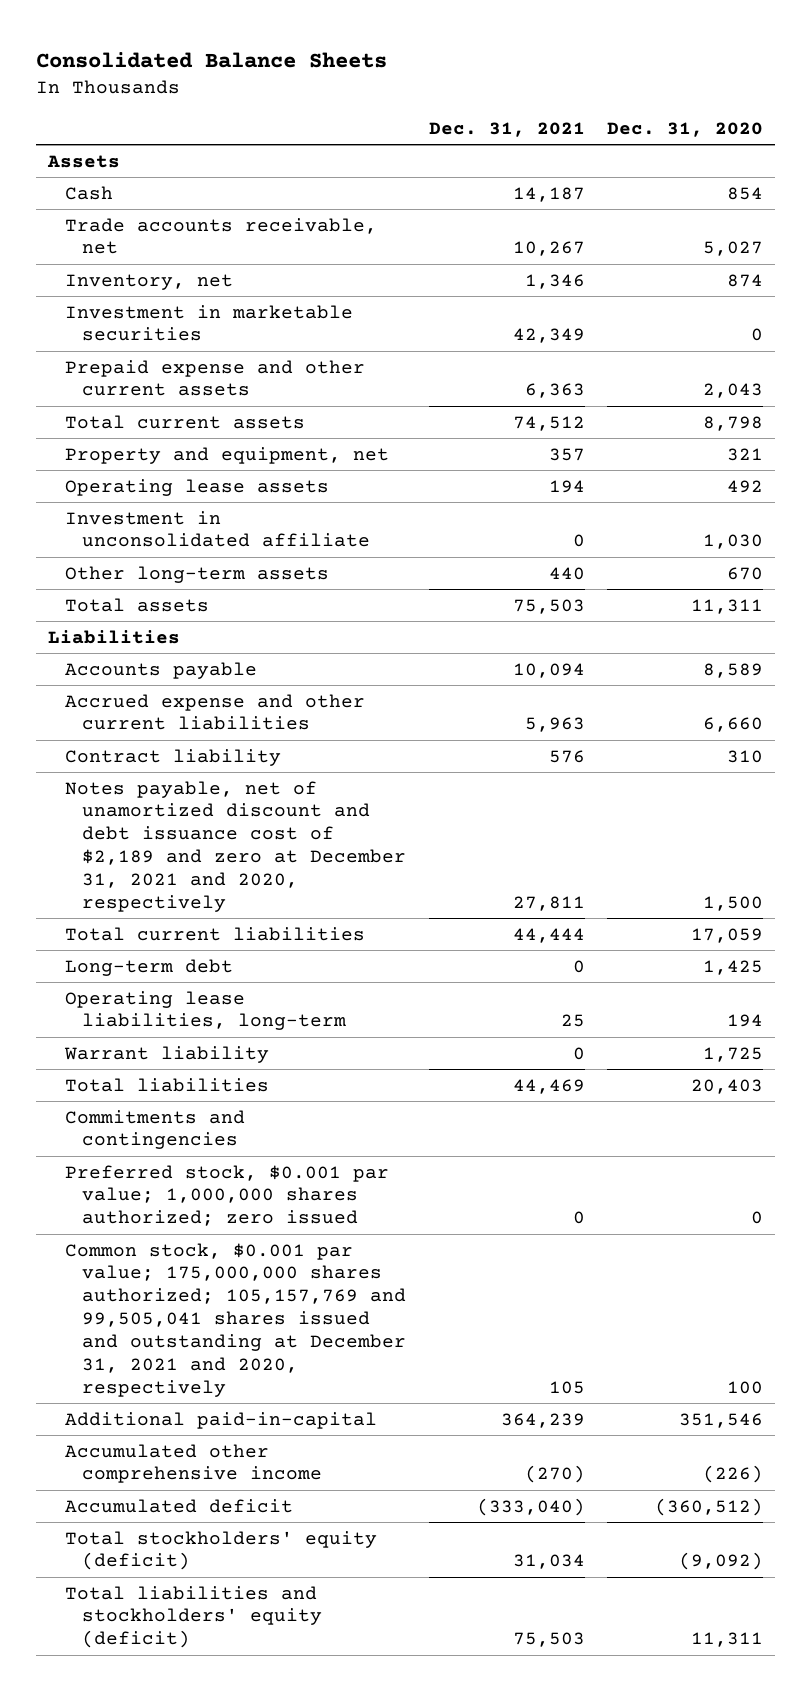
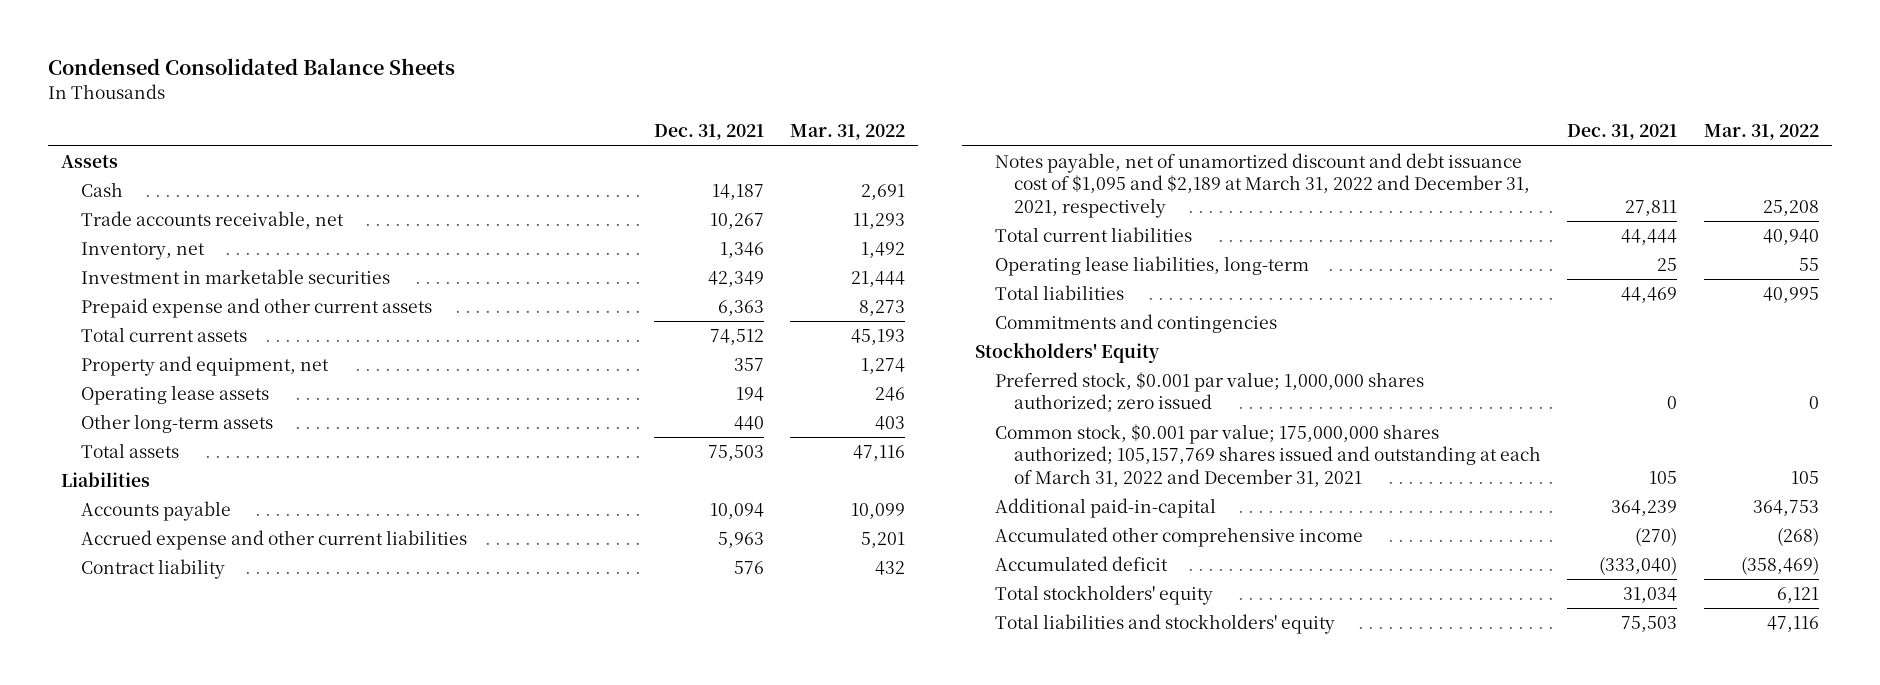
[36,51,388,68] Consolidated Balance Sheets -> [48,58,456,76] Condensed Consolidated Balance Sheets
[607,121,764,137] Dec. 31, 2020 -> none
none -> [789,124,905,141] Mar. 31, 2022
[64,510,371,548] Investment in unconsolidated affiliate -> none
[64,780,407,912] Notes payable, net of unamortized discount and debt issuance cost of $2,189 and zero at December 31, 2021 and 2020, respectively -> [994,152,1531,218] Notes payable, net of unamortized discount and debt issuance cost of $1,095 and $2,189 at March 31, 2022 and December 31, 2021, respectively
[64,958,233,976] Long-term debt -> none
[63,1045,269,1063] Warrant liability -> none
none -> [974,341,1160,363] Stockholders' Equity
[64,1242,407,1397] Common stock, $0.001 par value; 175,000,000 shares authorized; 105,157,769 and 99,505,041 shares issued and outstanding at December 31, 2021 and 2020, respectively -> [994,423,1542,487] Common stock, $0.001 par value; 175,000,000 shares authorized; 105,157,769 shares issued and outstanding at each of March 31, 2022 and December 31, 2021
[64,1530,377,1571] Total stockholders' equity (deficit) -> [994,584,1213,605] Total stockholders' equity
[64,1585,323,1649] Total liabilities and stockholders' equity (deficit) -> [994,613,1335,634] Total liabilities and stockholders' equity

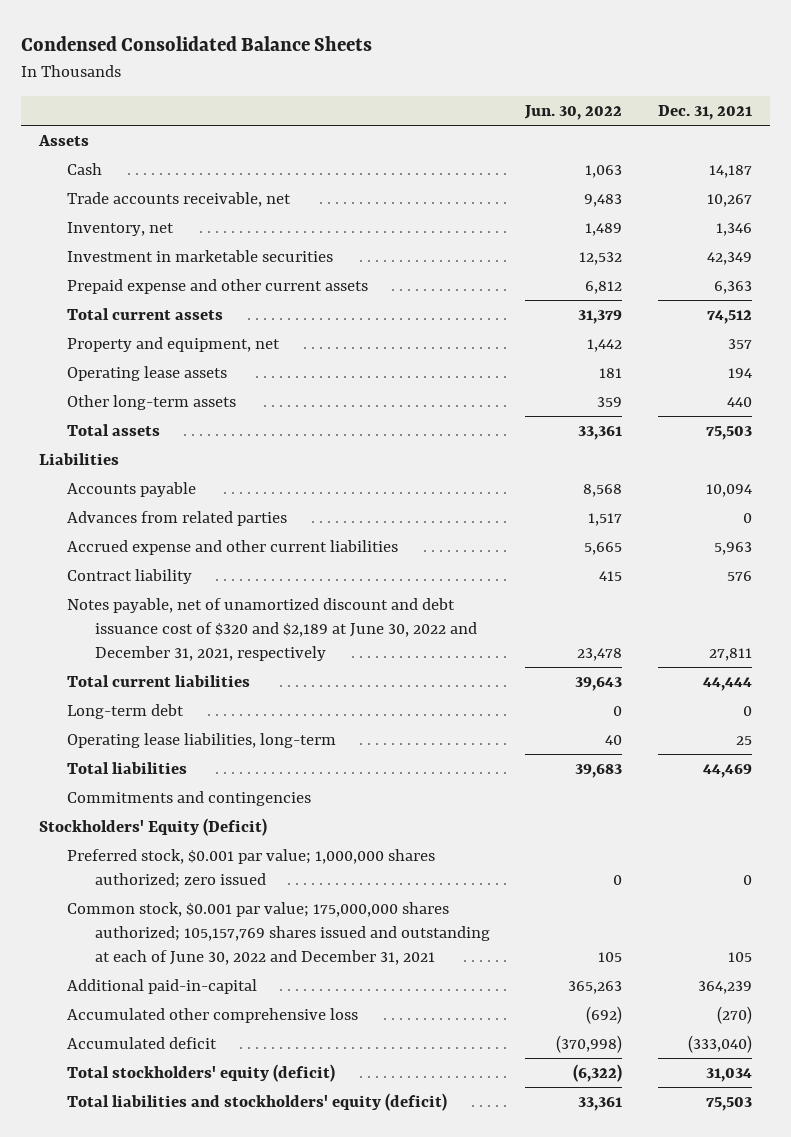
[789,124,905,141] Mar. 31, 2022 -> none
none -> [524,105,623,121] Jun. 30, 2022
none -> [66,510,287,526] Advances from related parties
[994,152,1531,218] Notes payable, net of unamortized discount and debt issuance cost of $1,095 and $2,189 at March 31, 2022 and December 31, 2021, respectively -> [66,597,477,662] Notes payable, net of unamortized discount and debt issuance cost of $320 and $2,189 at June 30, 2022 and December 31, 2021, respectively
none -> [66,703,184,719] Long-term debt
[974,341,1160,363] Stockholders' Equity -> [38,817,267,836] Stockholders' Equity (Deficit)
[994,423,1542,487] Common stock, $0.001 par value; 175,000,000 shares authorized; 105,157,769 shares issued and outstanding at each of March 31, 2022 and December 31, 2021 -> [66,901,490,966] Common stock, $0.001 par value; 175,000,000 shares authorized; 105,157,769 shares issued and outstanding at each of June 30, 2022 and December 31, 2021
[994,526,1363,547] Accumulated other comprehensive income -> [66,1007,358,1023] Accumulated other comprehensive loss
[994,584,1213,605] Total stockholders' equity -> [66,1063,335,1082] Total stockholders' equity (deficit)
[994,613,1335,634] Total liabilities and stockholders' equity -> [66,1092,447,1111] Total liabilities and stockholders' equity (deficit)

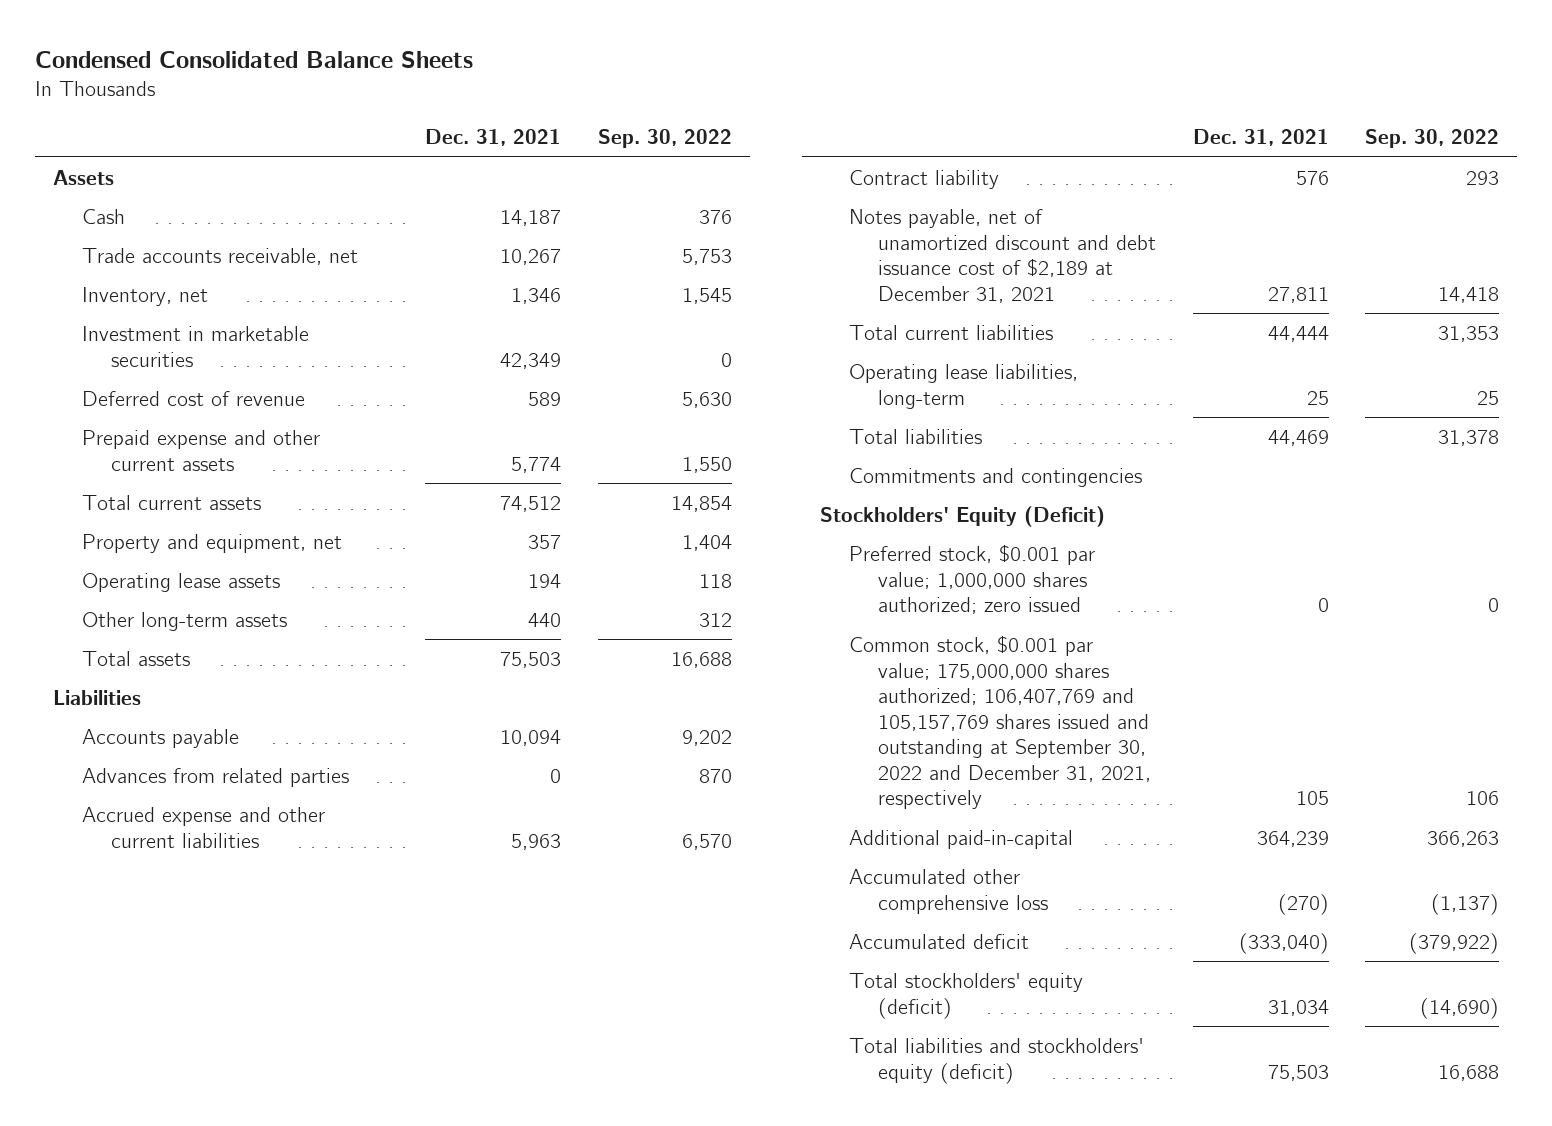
[524,105,623,121] Jun. 30, 2022 -> none
none -> [597,129,732,149] Sep. 30, 2022
none -> [82,390,306,406] Deferred cost of revenue
[713,280,752,294] 6,363 -> [511,456,562,473] 5,774
[66,597,477,662] Notes payable, net of unamortized discount and debt issuance cost of $320 and $2,189 at June 30, 2022 and December 31, 2021, respectively -> [849,208,1157,303] Notes payable, net of unamortized discount and debt issuance cost of $2,189 at December 31, 2021
[66,703,184,719] Long-term debt -> none
[66,901,490,966] Common stock, $0.001 par value; 175,000,000 shares authorized; 105,157,769 shares issued and outstanding at each of June 30, 2022 and December 31, 2021 -> [849,634,1152,810] Common stock, $0.001 par value; 175,000,000 shares authorized; 106,407,769 and 105,157,769 shares issued and outstanding at September 30, 2022 and December 31, 2021, respectively

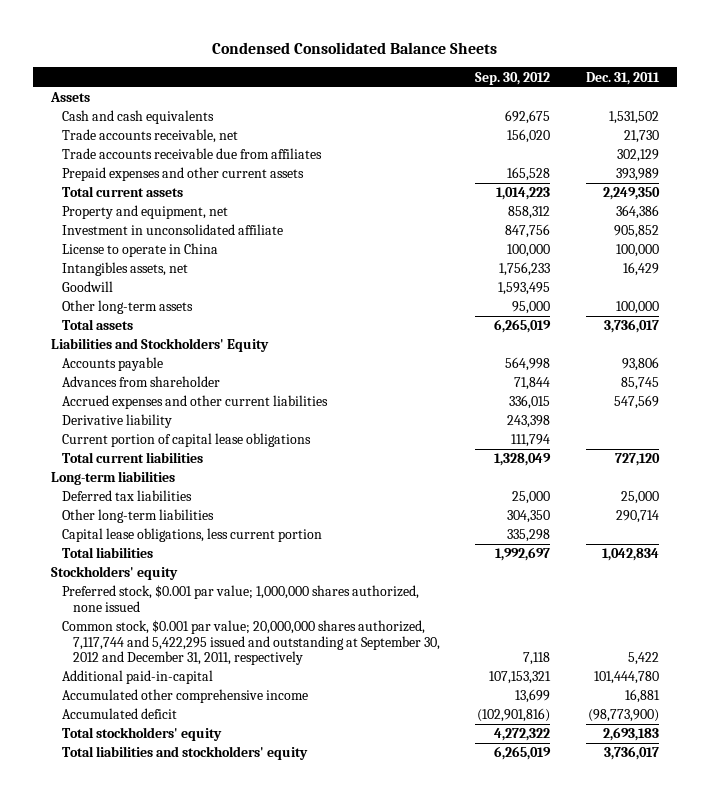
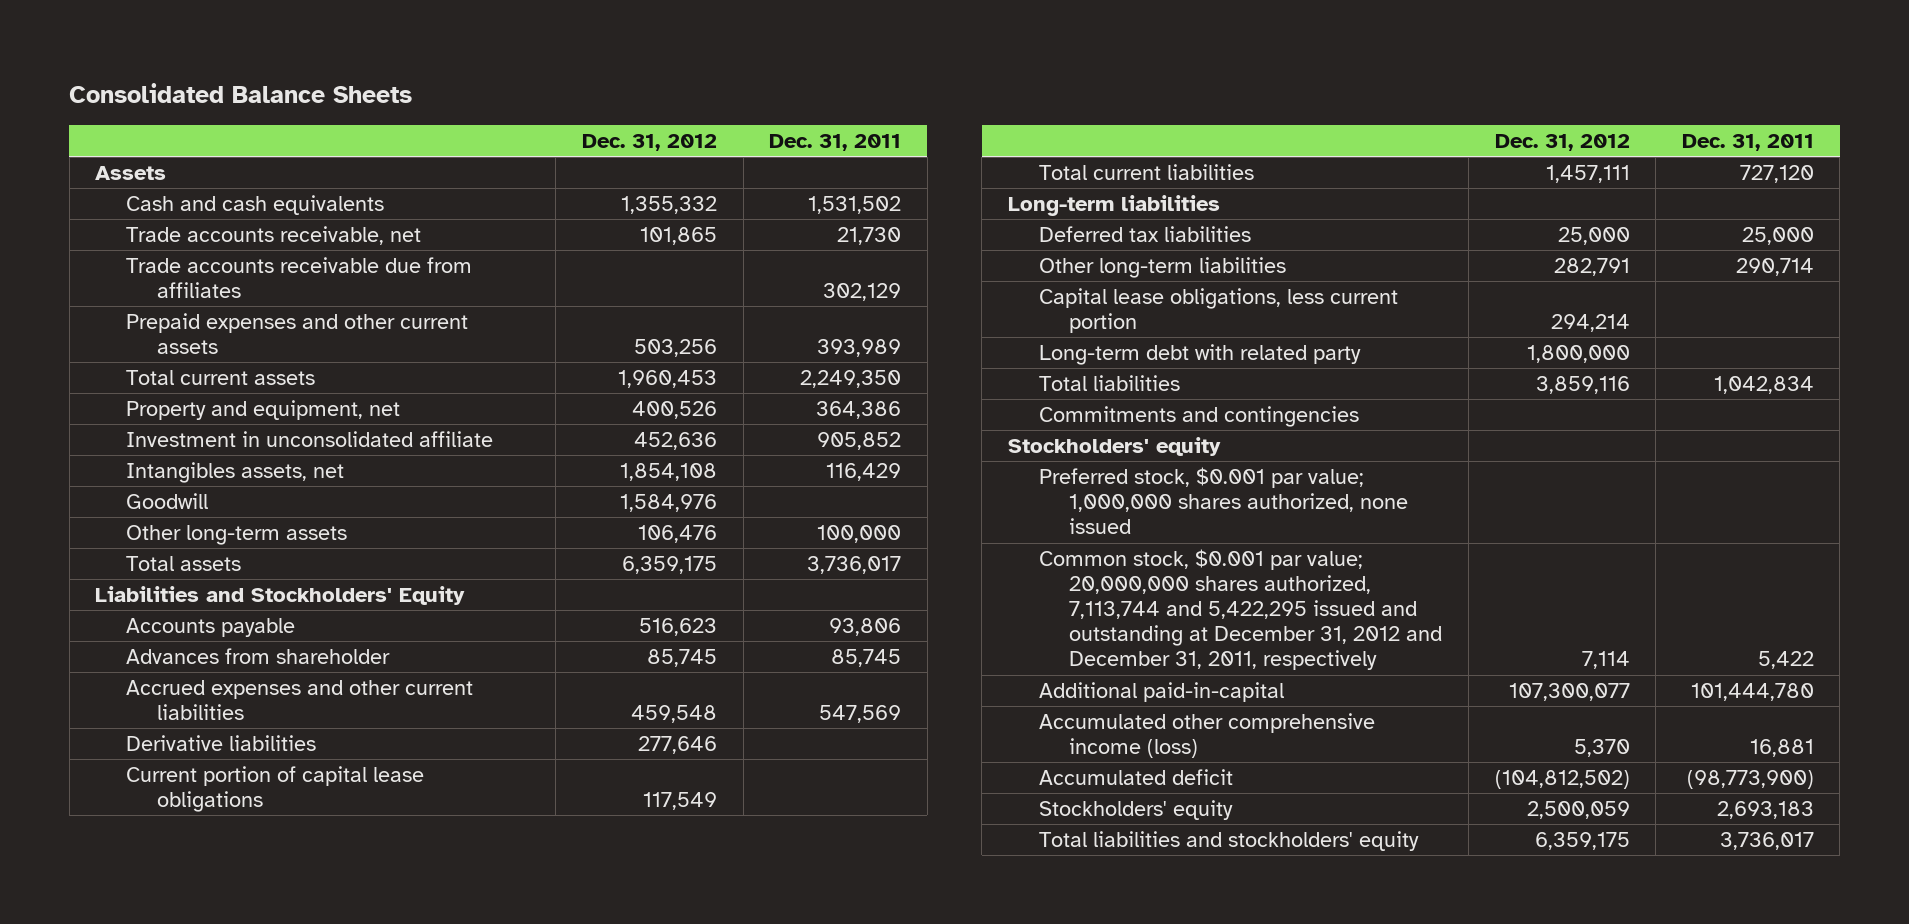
[212,41,498,54] Condensed Consolidated Balance Sheets -> [69,83,413,104] Consolidated Balance Sheets
[475,71,551,85] Sep. 30, 2012 -> none
none -> [582,133,718,151] Dec. 31, 2012
[61,243,218,258] License to operate in China -> none
[623,262,660,277] 16,429 -> [826,463,902,482] 116,429
[61,414,172,429] Derivative liability -> [126,735,317,752] Derivative liabilities
none -> [1038,344,1361,366] Long-term debt with related party
none -> [1038,406,1359,428] Commitments and contingencies
[61,620,440,666] Common stock, $0.001 par value; 20,000,000 shares authorized, 7,117,744 and 5,422,295 issued and outstanding at September 30, 2012 and December 31, 2011, respectively -> [1038,549,1443,671] Common stock, $0.001 par value; 20,000,000 shares authorized, 7,113,744 and 5,422,295 issued and outstanding at December 31, 2012 and December 31, 2011, respectively
[61,689,308,704] Accumulated other comprehensive income -> [1038,713,1375,759] Accumulated other comprehensive income (loss)
[61,727,222,742] Total stockholders' equity -> [1038,800,1233,821] Stockholders' equity

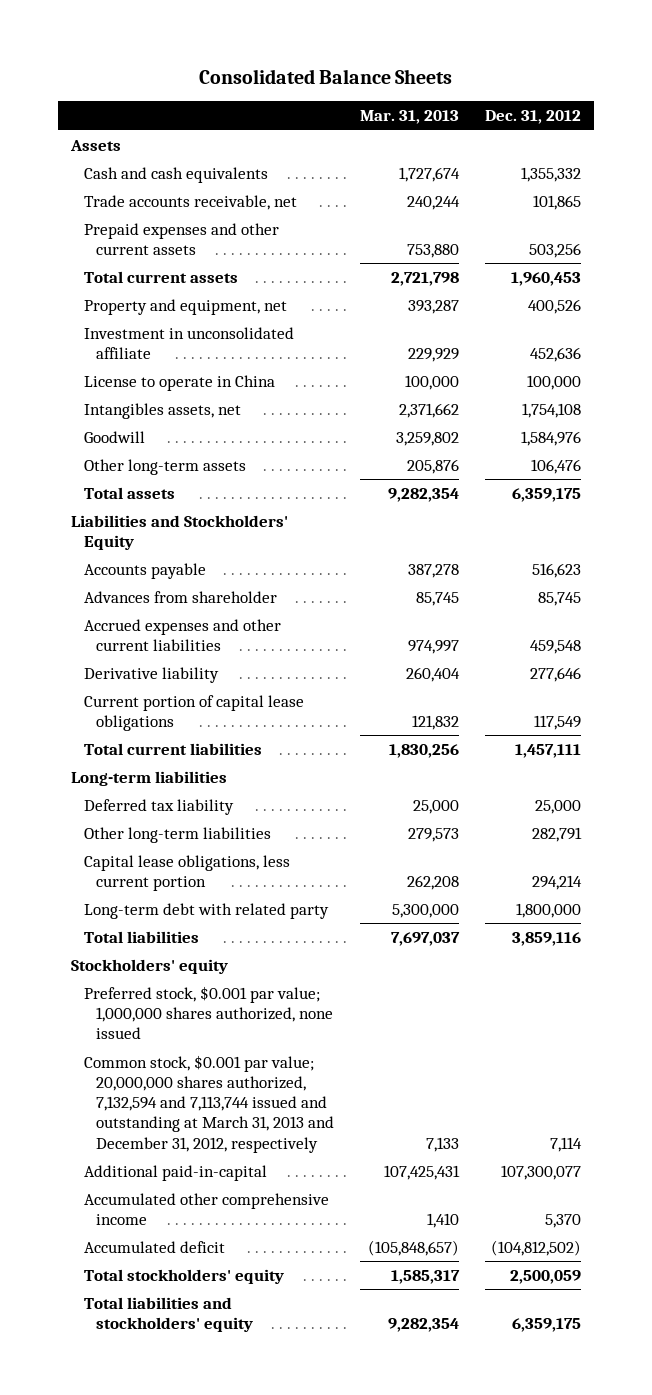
[769,133,902,151] Dec. 31, 2011 -> none
none -> [360,110,460,125] Mar. 31, 2013
[126,257,473,299] Trade accounts receivable due from affiliates -> none
none -> [83,374,275,391] License to operate in China
[620,463,718,482] 1,854,108 -> [522,402,582,418] 1,754,108
[126,735,317,752] Derivative liabilities -> [83,666,219,683] Derivative liability
[1038,226,1251,243] Deferred tax liabilities -> [83,798,234,815] Deferred tax liability
[1038,406,1359,428] Commitments and contingencies -> none
[1038,549,1443,671] Common stock, $0.001 par value; 20,000,000 shares authorized, 7,113,744 and 5,422,295 issued and outstanding at December 31, 2012 and December 31, 2011, respectively -> [83,1054,335,1153] Common stock, $0.001 par value; 20,000,000 shares authorized, 7,132,594 and 7,113,744 issued and outstanding at March 31, 2013 and December 31, 2012, respectively
[1038,713,1375,759] Accumulated other comprehensive income (loss) -> [83,1192,329,1226] Accumulated other comprehensive income
[1038,800,1233,821] Stockholders' equity -> [83,1268,284,1284] Total stockholders' equity

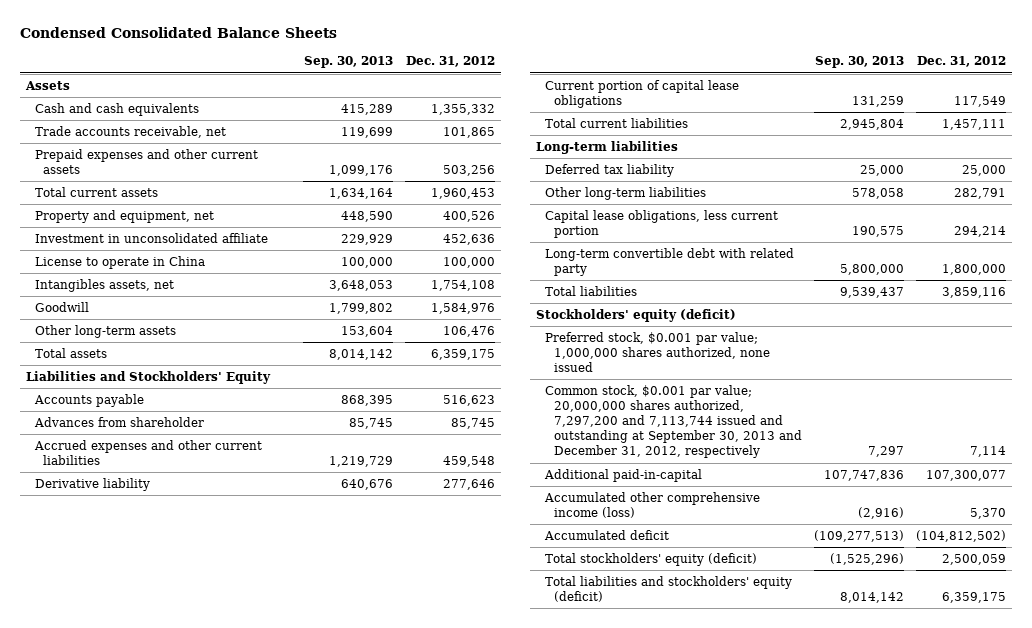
[199,69,453,85] Consolidated Balance Sheets -> [19,26,337,38] Condensed Consolidated Balance Sheets
[360,110,460,125] Mar. 31, 2013 -> none
none -> [304,56,394,69] Sep. 30, 2013
[83,902,329,919] Long-term debt with related party -> [545,247,795,276] Long-term convertible debt with related party
[71,958,229,974] Stockholders' equity -> [536,308,737,322] Stockholders' equity (deficit)
[83,1054,335,1153] Common stock, $0.001 par value; 20,000,000 shares authorized, 7,132,594 and 7,113,744 issued and outstanding at March 31, 2013 and December 31, 2012, respectively -> [545,384,803,459] Common stock, $0.001 par value; 20,000,000 shares authorized, 7,297,200 and 7,113,744 issued and outstanding at September 30, 2013 and December 31, 2012, respectively
[83,1192,329,1226] Accumulated other comprehensive income -> [544,491,761,518] Accumulated other comprehensive income (loss)
[83,1268,284,1284] Total stockholders' equity -> [545,552,758,566] Total stockholders' equity (deficit)
[83,1296,254,1333] Total liabilities and stockholders' equity -> [545,575,793,602] Total liabilities and stockholders' equity (deficit)

